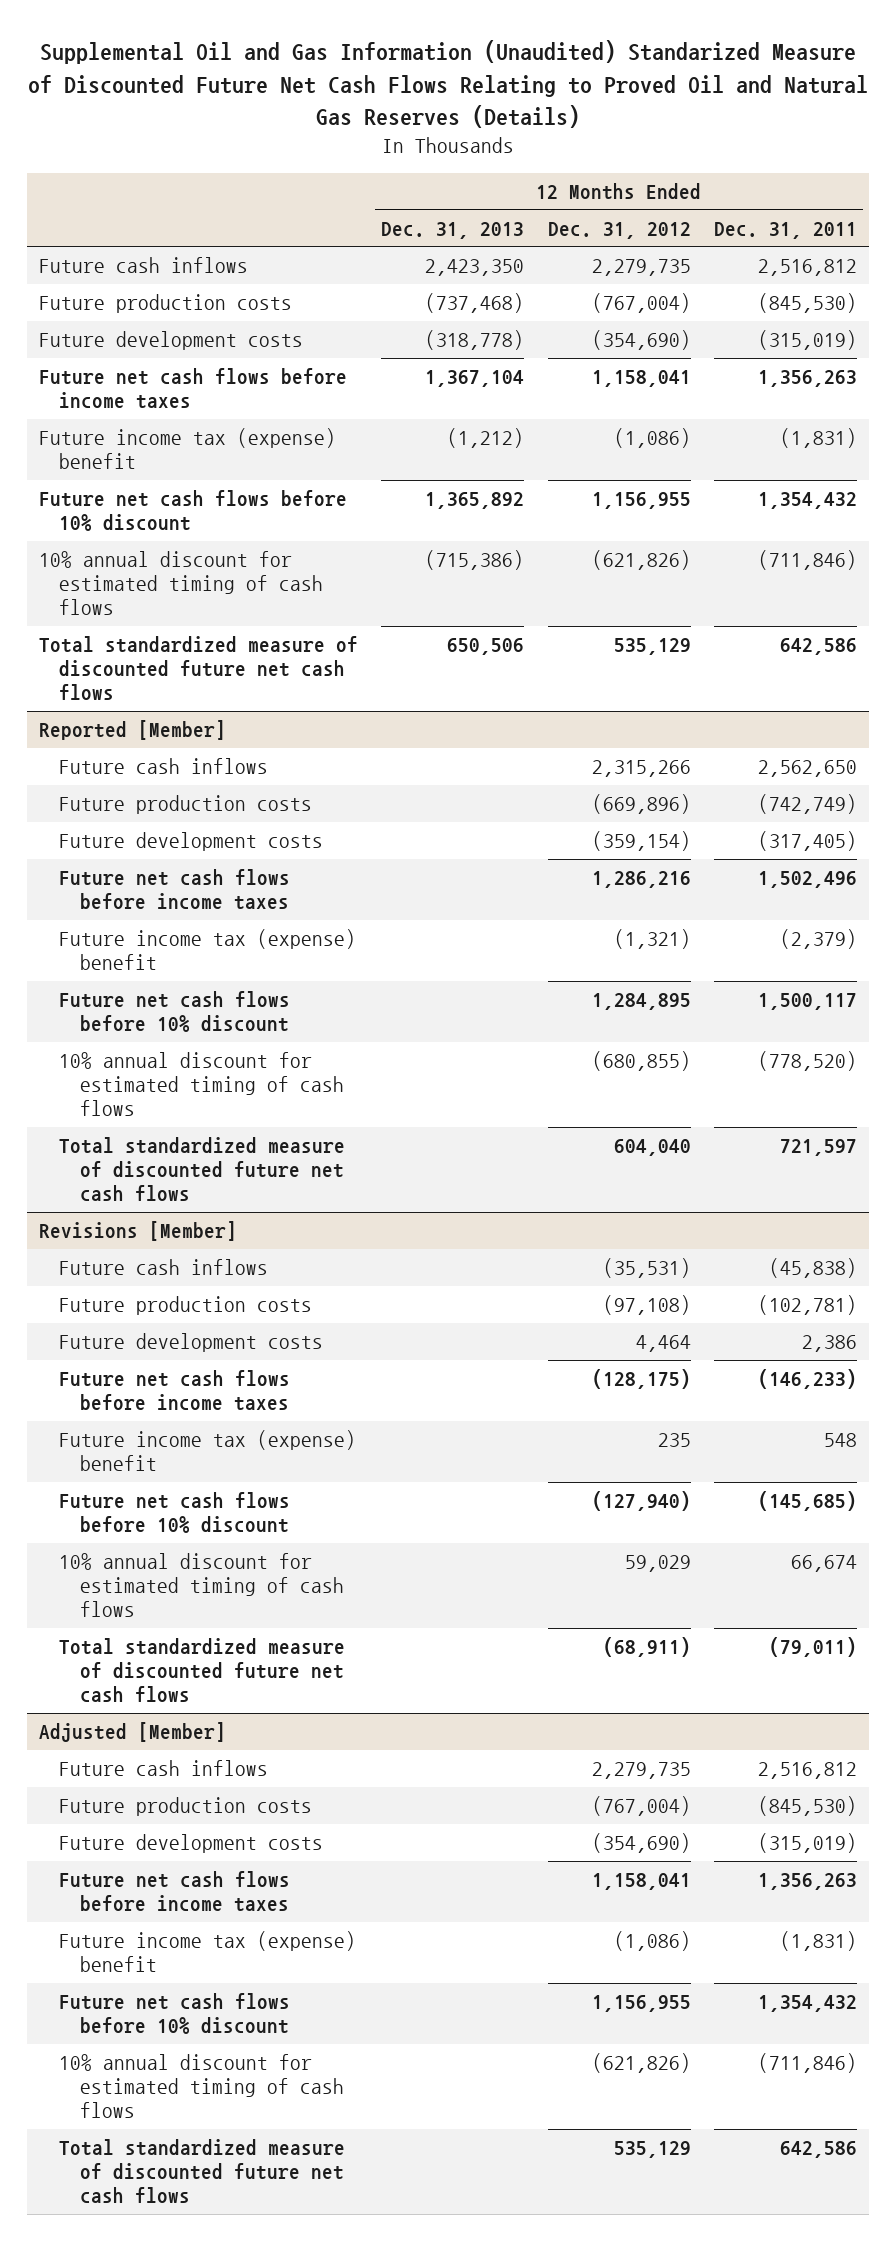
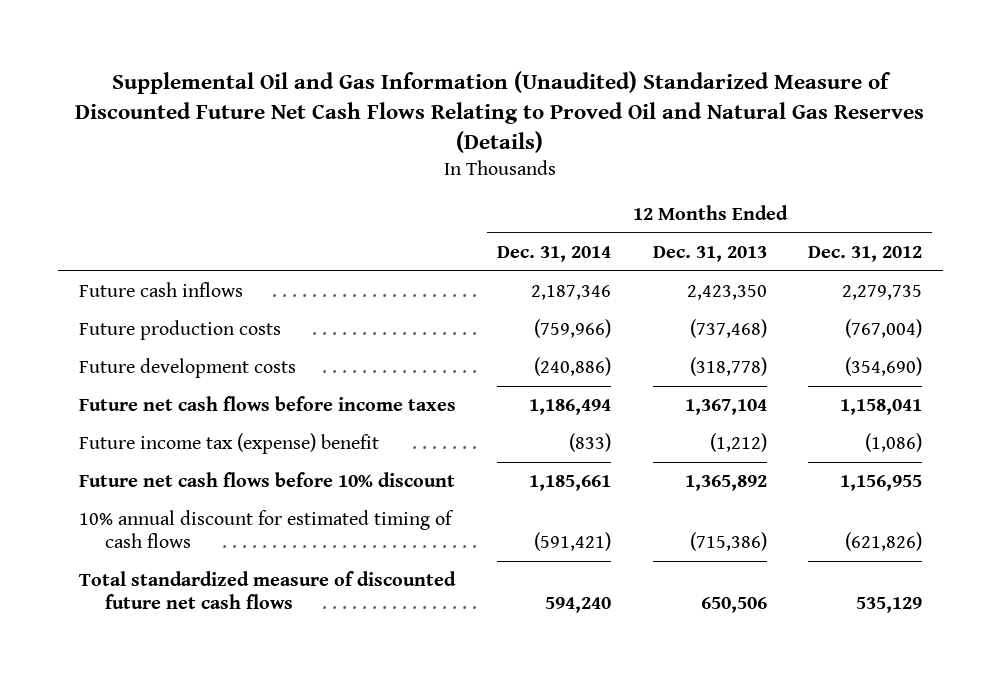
[714,221,858,239] Dec. 31, 2011 -> none
none -> [497,245,612,262] Dec. 31, 2014
[38,719,226,740] Reported [Member] -> none
[59,757,269,774] Future cash inflows -> none
[59,794,313,814] Future production costs -> none
[59,831,324,851] Future development costs -> none
[59,868,291,910] Future net cash flows before income taxes -> none
[59,928,357,970] Future income tax (expense) benefit -> none
[59,990,291,1032] Future net cash flows before 10% discount -> none
[59,1051,345,1116] 10% annual discount for estimated timing of cash flows -> none
[59,1136,346,1202] Total standardized measure of discounted future net cash flows -> none
[38,1220,237,1241] Revisions [Member] -> none
[59,1258,269,1275] Future cash inflows -> none
[59,1295,313,1315] Future production costs -> none
[59,1332,324,1352] Future development costs -> none
[59,1369,291,1411] Future net cash flows before income taxes -> none
[59,1429,357,1471] Future income tax (expense) benefit -> none
[59,1491,291,1533] Future net cash flows before 10% discount -> none
[59,1552,345,1617] 10% annual discount for estimated timing of cash flows -> none
[59,1637,346,1703] Total standardized measure of discounted future net cash flows -> none
[38,1721,226,1742] Adjusted [Member] -> none
[59,1759,269,1776] Future cash inflows -> none
[59,1796,313,1816] Future production costs -> none
[59,1833,324,1853] Future development costs -> none
[59,1870,291,1912] Future net cash flows before income taxes -> none
[59,1930,357,1972] Future income tax (expense) benefit -> none
[59,1992,291,2034] Future net cash flows before 10% discount -> none
[59,2053,345,2118] 10% annual discount for estimated timing of cash flows -> none
[59,2138,346,2204] Total standardized measure of discounted future net cash flows -> none

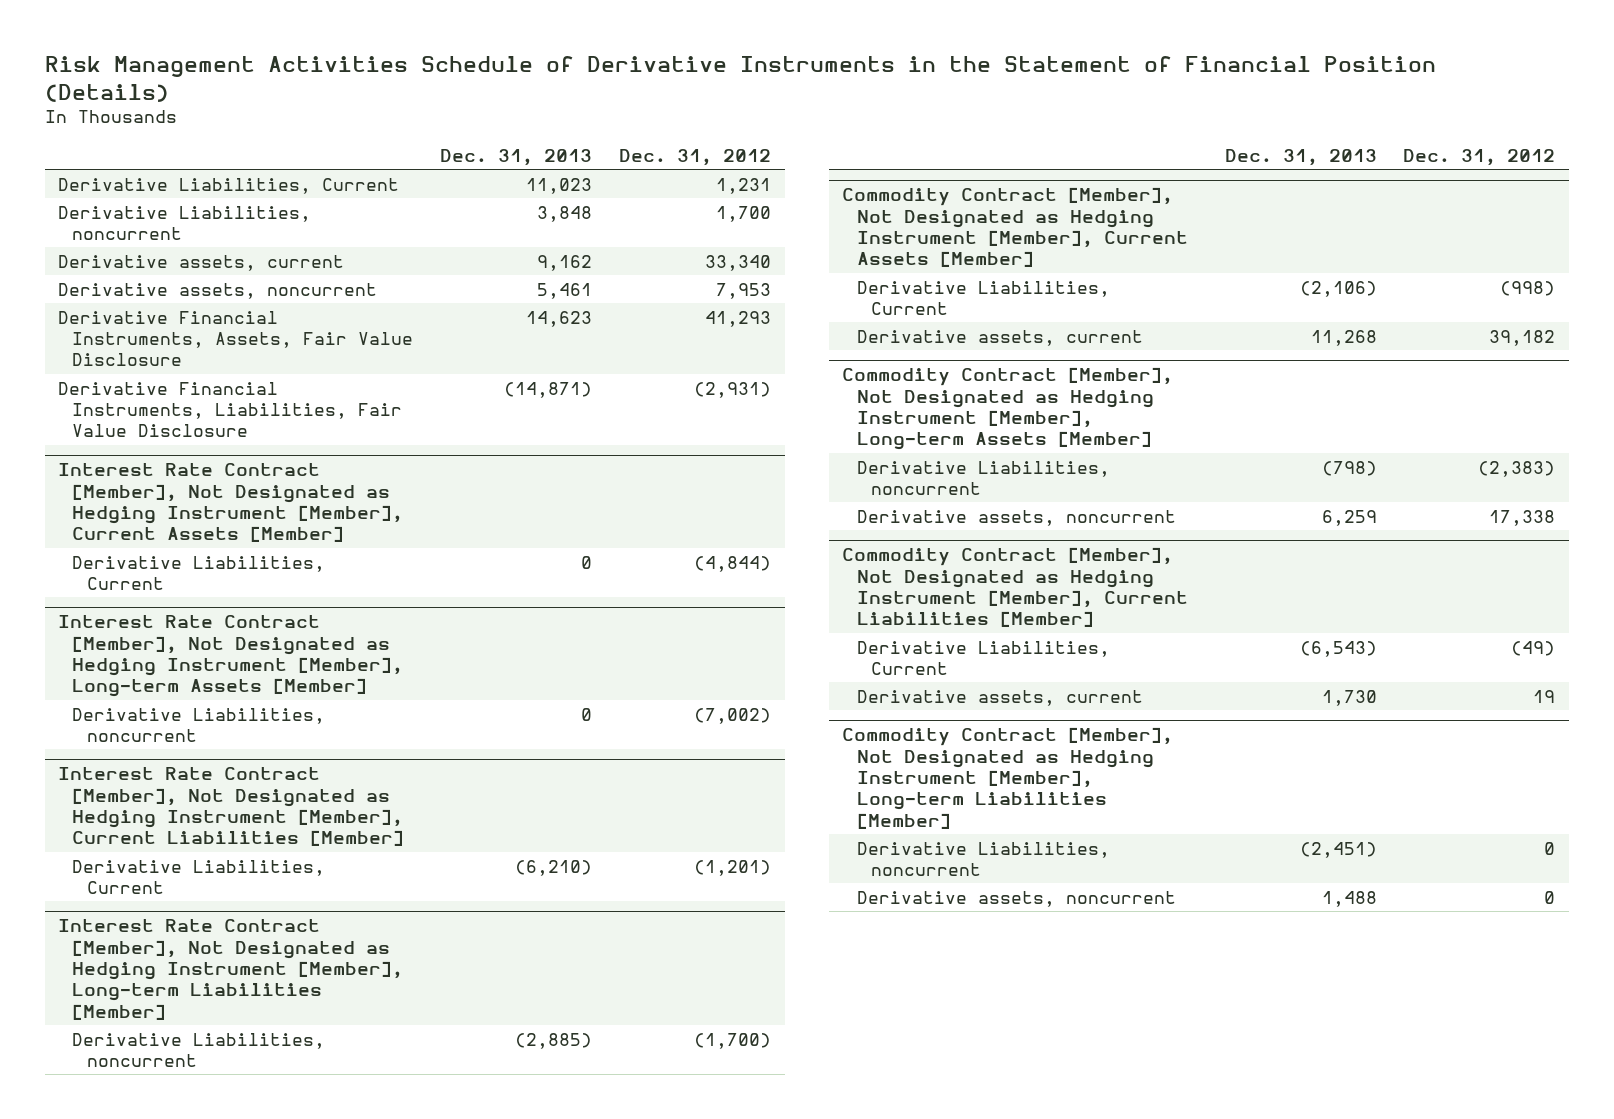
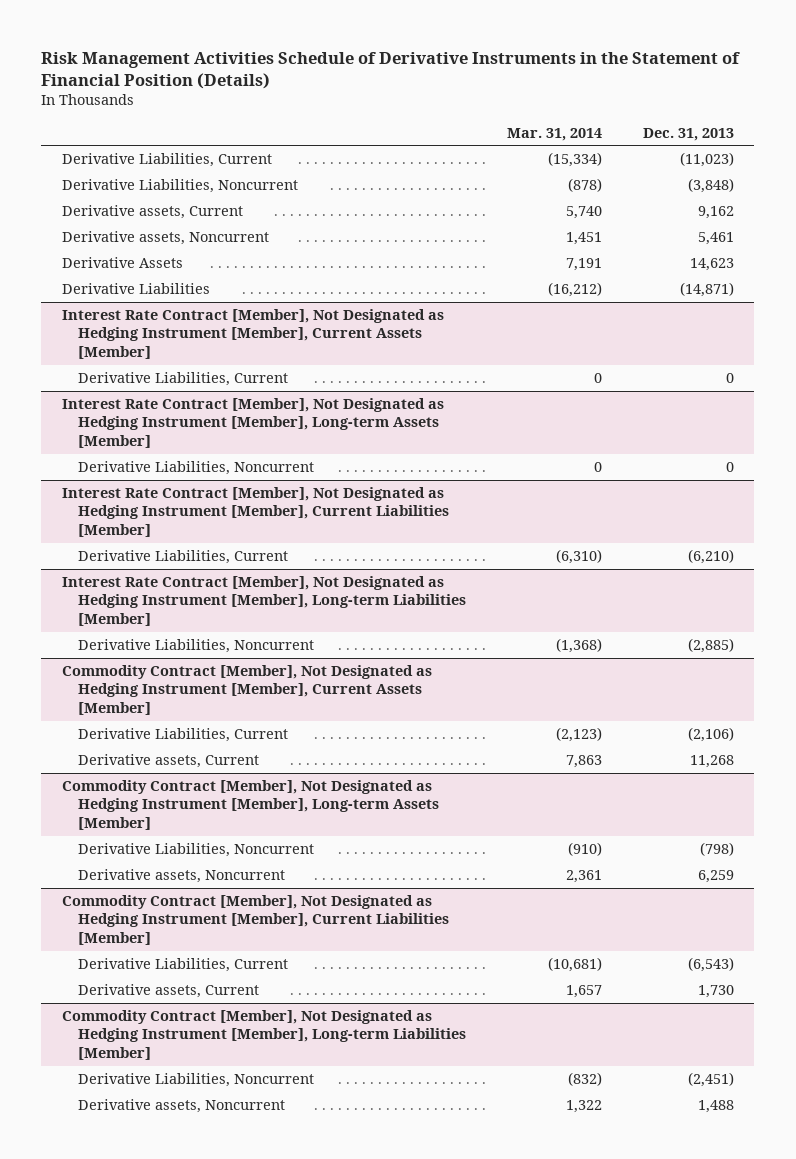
[619,148,772,166] Dec. 31, 2012 -> none
none -> [506,127,602,141] Mar. 31, 2014
[526,177,593,194] 11,023 -> [679,152,734,168] (11,023)
[58,205,312,241] Derivative Liabilities, noncurrent -> [61,179,298,194] Derivative Liabilities, Noncurrent
[537,205,593,222] 3,848 -> [687,178,734,194] (3,848)
[58,254,345,271] Derivative assets, current -> [61,205,243,220] Derivative assets, Current
[58,282,378,299] Derivative assets, noncurrent -> [61,231,269,246] Derivative assets, Noncurrent
[58,310,414,367] Derivative Financial Instruments, Assets, Fair Value Disclosure -> [61,257,183,269] Derivative Assets
[58,381,403,438] Derivative Financial Instruments, Liabilities, Fair Value Disclosure -> [61,283,210,295] Derivative Liabilities
[72,707,326,743] Derivative Liabilities, noncurrent -> [77,461,314,476] Derivative Liabilities, Noncurrent
[72,1032,326,1068] Derivative Liabilities, noncurrent -> [77,639,314,654] Derivative Liabilities, Noncurrent
[856,329,1143,346] Derivative assets, current -> [77,754,259,769] Derivative assets, Current
[856,460,1110,496] Derivative Liabilities, noncurrent -> [77,843,314,858] Derivative Liabilities, Noncurrent
[856,509,1176,526] Derivative assets, noncurrent -> [77,869,285,884] Derivative assets, Noncurrent
[856,689,1143,706] Derivative assets, current -> [77,984,259,999] Derivative assets, Current
[856,841,1110,877] Derivative Liabilities, noncurrent -> [77,1073,314,1088] Derivative Liabilities, Noncurrent
[856,890,1176,907] Derivative assets, noncurrent -> [77,1099,285,1114] Derivative assets, Noncurrent

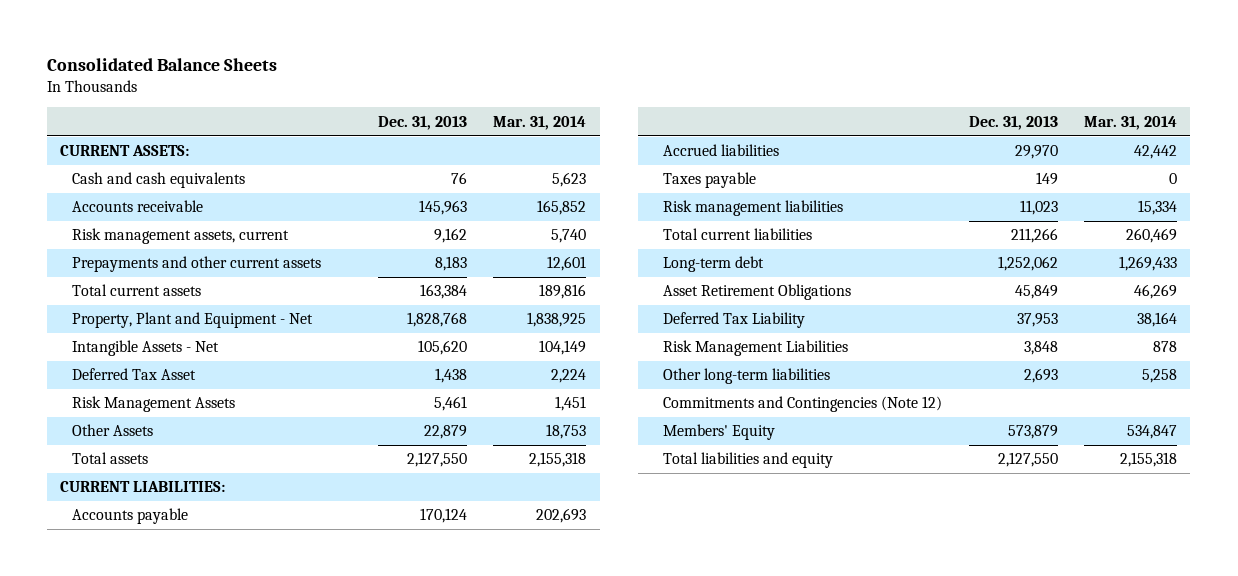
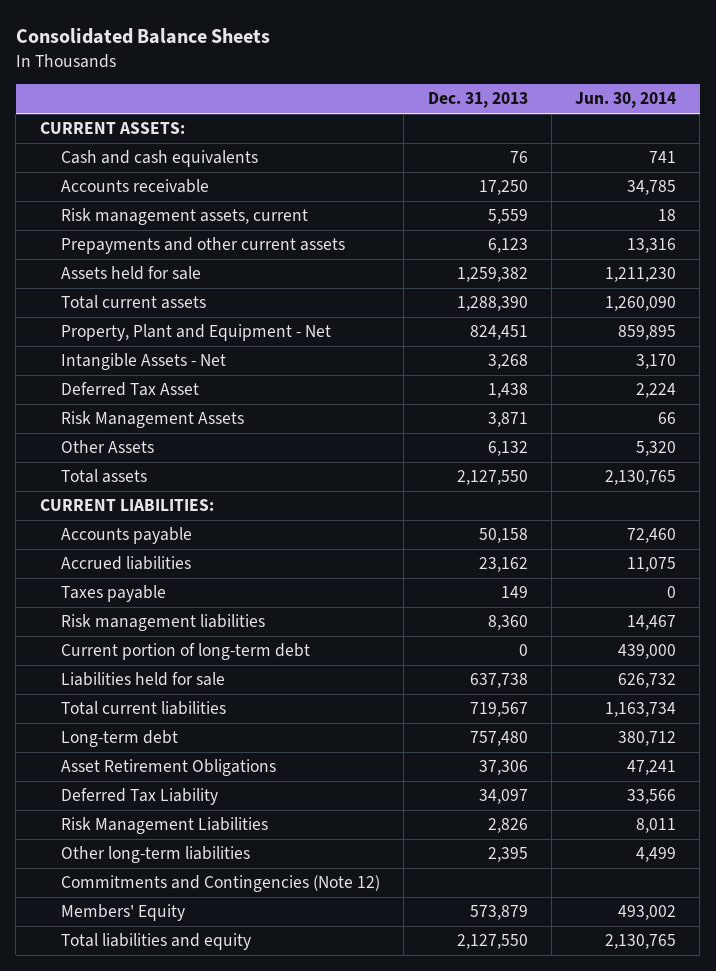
[493,115,587,130] Mar. 31, 2014 -> none
none -> [575,92,677,109] Jun. 30, 2014
[418,200,467,216] 145,963 -> [478,180,528,196] 17,250
[433,228,467,244] 9,162 -> [487,209,528,225] 5,559
[434,256,467,272] 8,183 -> [487,238,528,254] 6,123
none -> [61,266,202,281] Assets held for sale
[419,284,467,300] 163,384 -> [456,296,528,312] 1,288,390
[406,312,467,328] 1,828,768 -> [469,325,528,341] 824,451
[417,340,467,356] 105,620 -> [487,354,528,370] 3,268
[433,396,467,412] 5,461 -> [487,412,528,428] 3,871
[423,425,467,440] 22,879 -> [487,441,528,457] 6,132
[419,508,467,524] 170,124 -> [478,528,528,544] 50,158
[1014,145,1058,160] 29,970 -> [478,557,528,573] 23,162
[1019,200,1058,216] 11,023 -> [487,615,528,631] 8,360
none -> [61,643,311,661] Current portion of long-term debt
none -> [61,672,226,687] Liabilities held for sale
[1010,228,1058,244] 211,266 -> [469,702,528,718] 719,567
[997,256,1058,272] 1,252,062 -> [469,731,528,747] 757,480
[1014,285,1058,300] 45,849 -> [478,760,528,776] 37,306
[1016,313,1058,328] 37,953 -> [478,789,528,805] 34,097
[1023,341,1058,356] 3,848 -> [487,818,528,834] 2,826
[1023,368,1058,384] 2,693 -> [487,847,528,863] 2,395

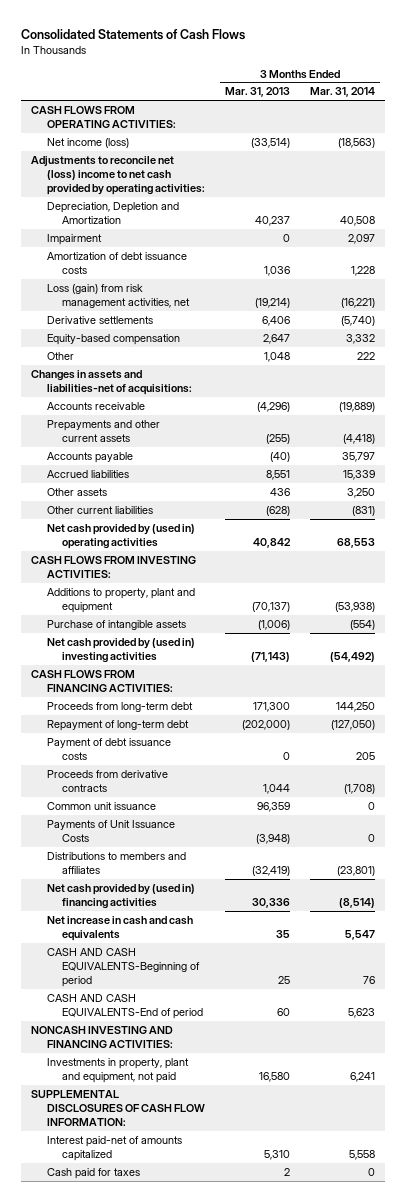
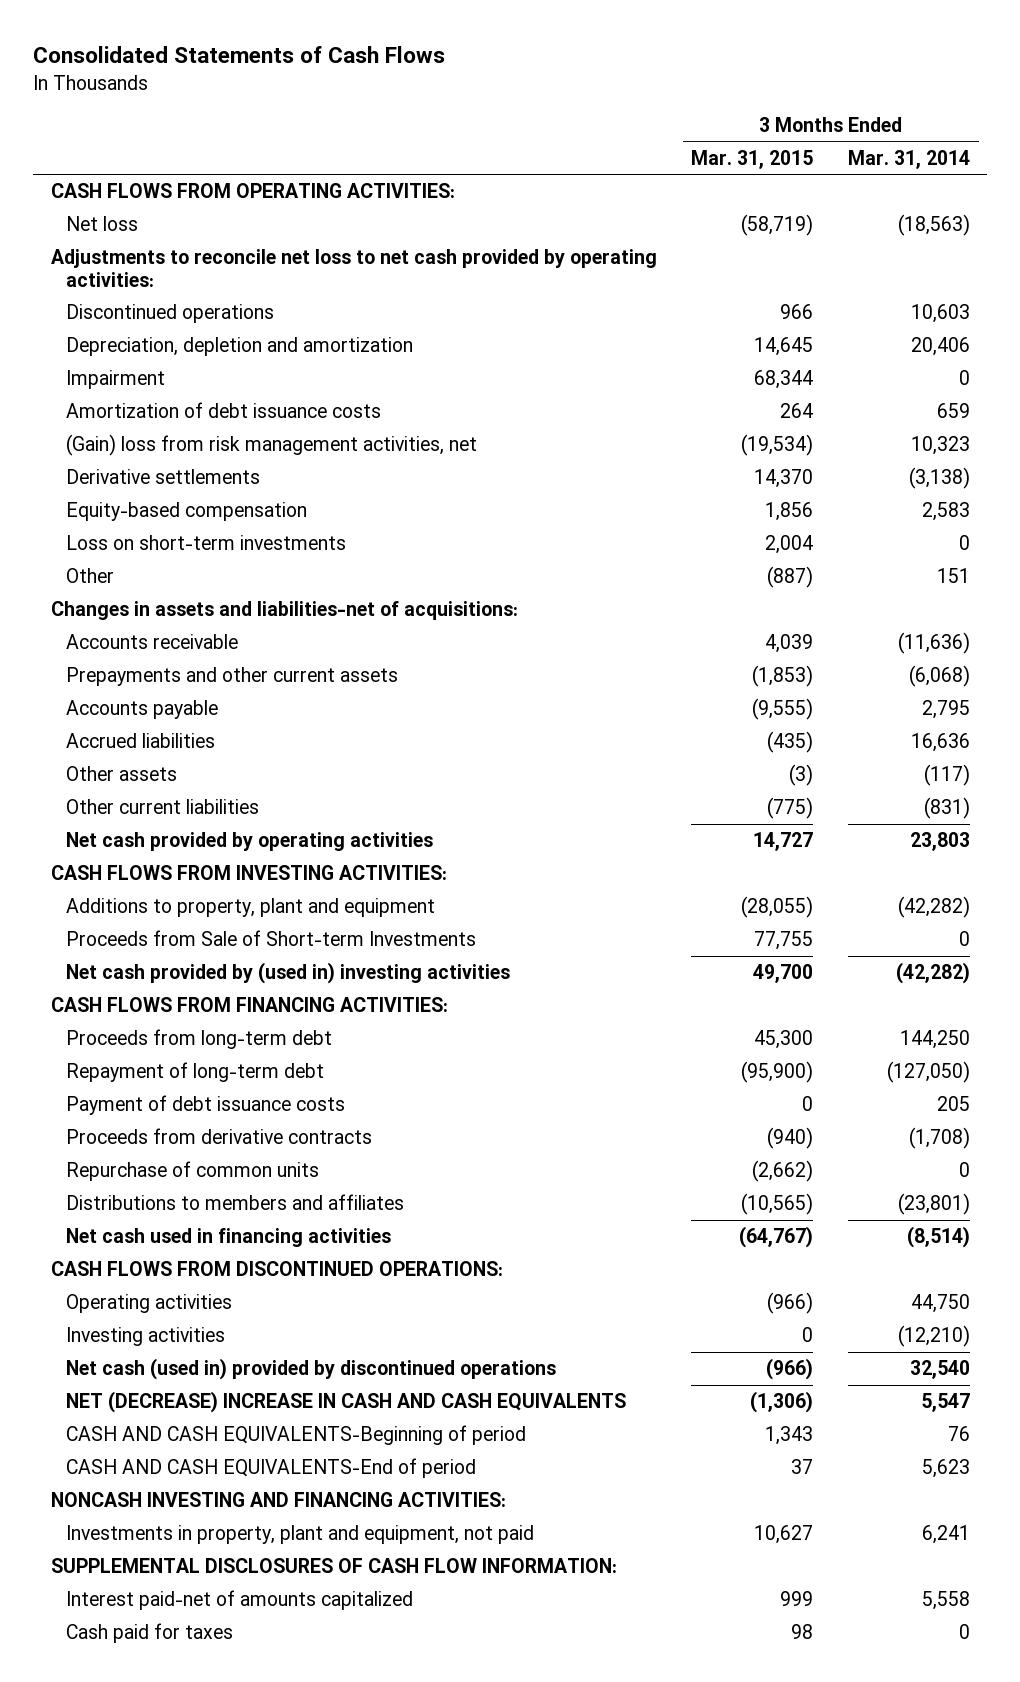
[224,87,290,98] Mar. 31, 2013 -> none
none -> [691,149,814,169] Mar. 31, 2015
[46,137,129,148] Net income (loss) -> [65,216,138,232] Net loss
[31,155,205,195] Adjustments to reconcile net (loss) income to net cash provided by operating activities: -> [50,249,657,287] Adjustments to reconcile net loss to net cash provided by operating activities:
none -> [65,304,274,324] Discontinued operations
[46,201,179,224] Depreciation, Depletion and Amortization -> [65,337,413,357] Depreciation, depletion and amortization
[339,215,375,226] 40,508 -> [910,337,970,357] 20,406
[347,233,375,244] 2,097 -> [958,370,970,386] 0
[350,265,375,276] 1,228 -> [936,403,970,419] 659
[46,283,191,308] Loss (gain) from risk management activities, net -> [65,434,477,457] (Gain) loss from risk management activities, net
[340,297,375,308] (16,221) -> [910,436,970,456] 10,323
[340,315,375,326] (5,740) -> [908,467,970,490] (3,138)
[345,333,375,344] 3,332 -> [921,502,970,522] 2,583
none -> [65,535,346,551] Loss on short-term investments
[356,351,375,360] 222 -> [936,568,970,584] 151
[338,401,375,412] (19,889) -> [897,632,970,655] (11,636)
[342,433,375,444] (4,418) -> [908,665,970,688] (6,068)
[341,451,375,462] 35,797 -> [921,700,970,720] 2,795
[342,469,375,480] 15,339 -> [910,733,970,753] 16,636
[346,487,375,498] 3,250 -> [923,764,970,787] (117)
[46,523,195,549] Net cash provided by (used in) operating activities -> [65,832,433,852] Net cash provided by operating activities
[336,537,375,548] 68,553 -> [909,832,970,852] 23,803
[46,619,186,630] Purchase of intangible assets -> none
[334,601,375,612] (53,938) -> [897,896,970,919] (42,282)
none -> [65,930,476,947] Proceeds from Sale of Short-term Investments
[329,651,375,662] (54,492) -> [895,962,970,985] (42,282)
[46,801,156,810] Common unit issuance -> none
[46,819,175,842] Payments of Unit Issuance Costs -> none
none -> [65,1161,319,1182] Repurchase of common units
[46,883,195,909] Net cash provided by (used in) financing activities -> [65,1228,391,1248] Net cash used in financing activities
none -> [50,1261,503,1277] CASH FLOWS FROM DISCONTINUED OPERATIONS:
none -> [65,1294,232,1314] Operating activities
none -> [65,1327,225,1347] Investing activities
none -> [65,1358,556,1381] Net cash (used in) provided by discontinued operations
[46,915,193,941] Net increase in cash and cash equivalents -> [65,1391,626,1414] NET (DECREASE) INCREASE IN CASH AND CASH EQUIVALENTS

